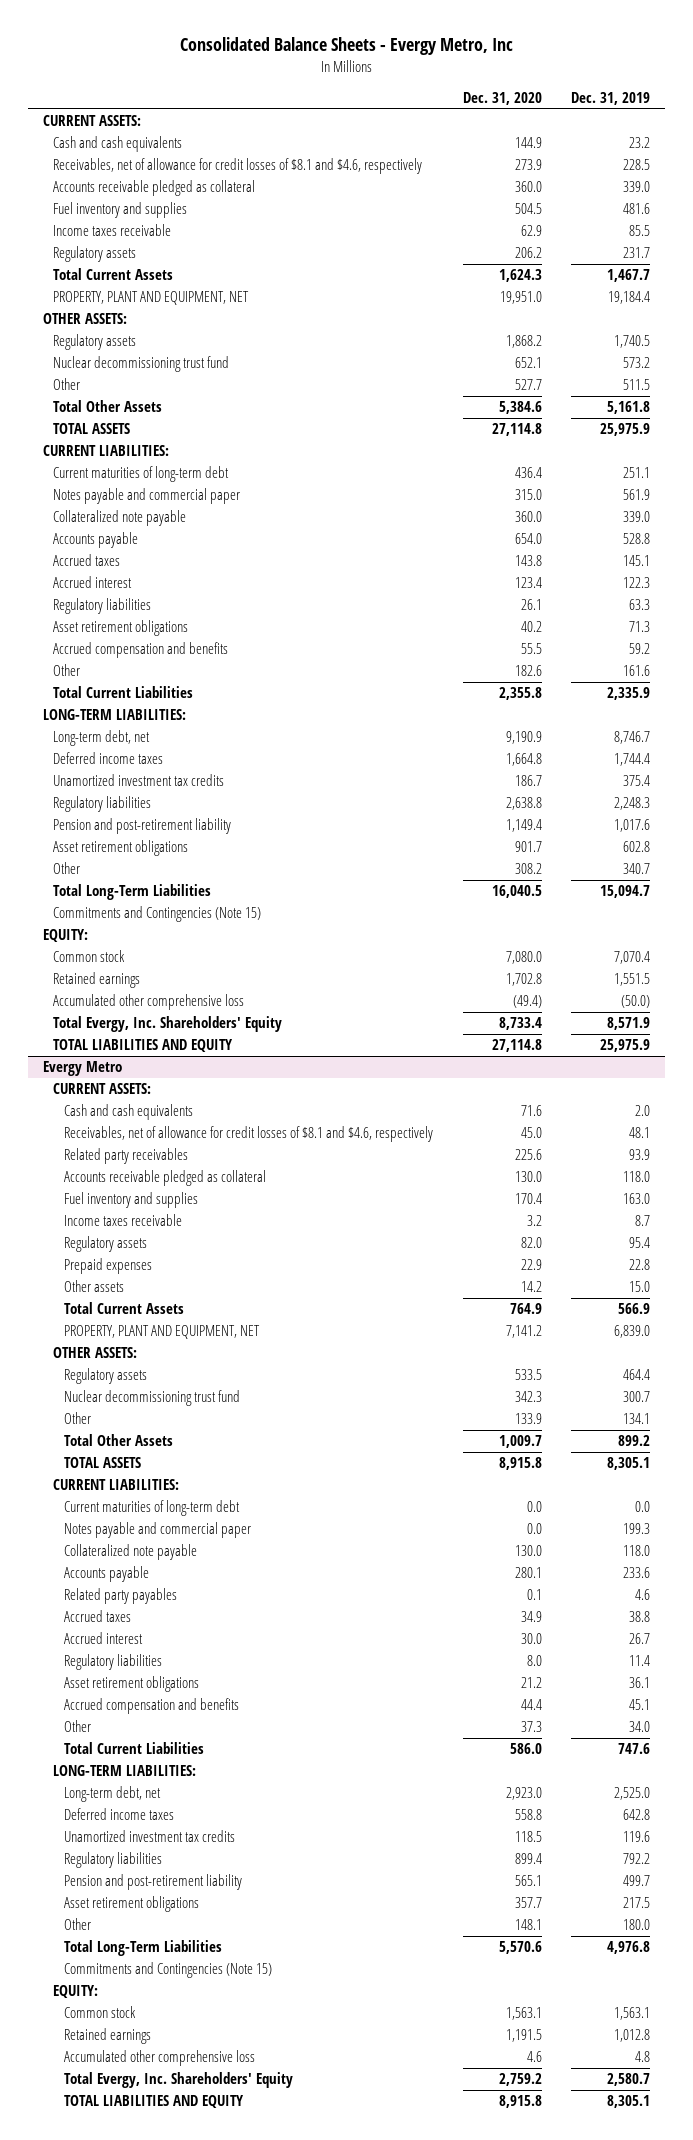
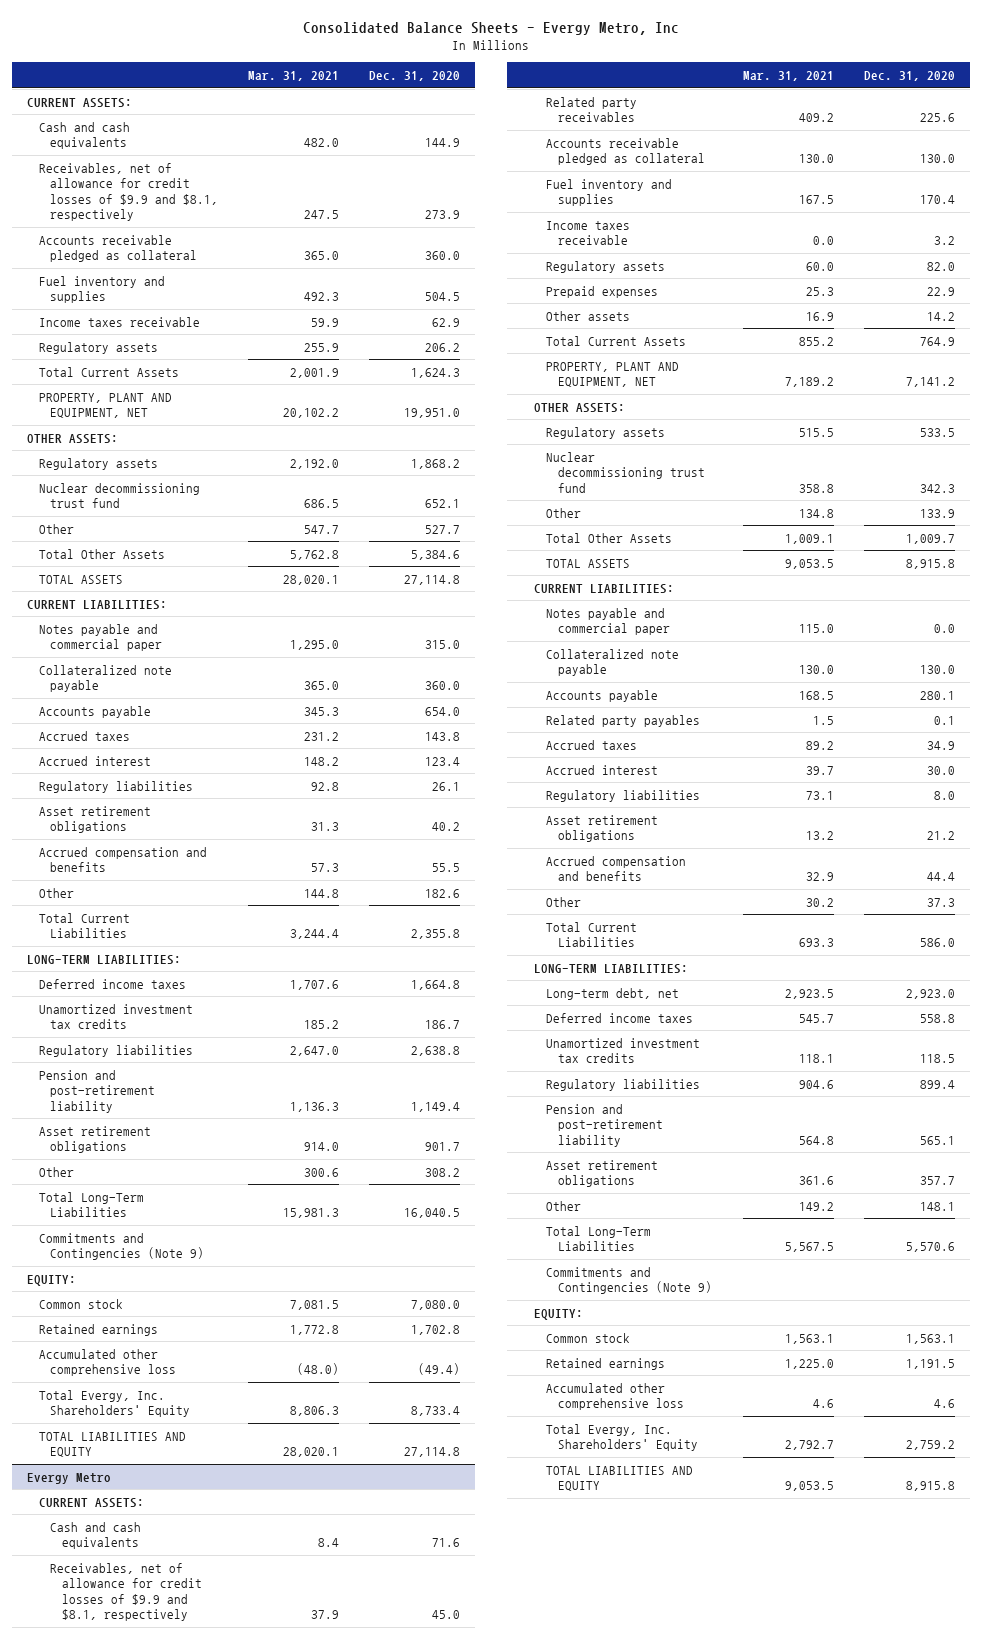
[571,92,651,106] Dec. 31, 2019 -> none
none -> [248,71,340,82] Mar. 31, 2021
[53,158,423,175] Receivables, net of allowance for credit losses of $8.1 and $4.6, respectively -> [38,162,219,222] Receivables, net of allowance for credit losses of $9.9 and $8.1, respectively
[53,466,230,483] Current maturities of long-term debt -> none
[53,730,151,747] Long-term debt, net -> none
[53,906,262,923] Commitments and Contingencies (Note 15) -> [38,1232,205,1261] Commitments and Contingencies (Note 9)
[64,1126,434,1143] Receivables, net of allowance for credit losses of $8.1 and $4.6, respectively -> [50,1562,203,1622] Receivables, net of allowance for credit losses of $9.9 and $8.1, respectively
[64,1500,241,1517] Current maturities of long-term debt -> none
[64,1962,273,1979] Commitments and Contingencies (Note 15) -> [545,1266,712,1295] Commitments and Contingencies (Note 9)

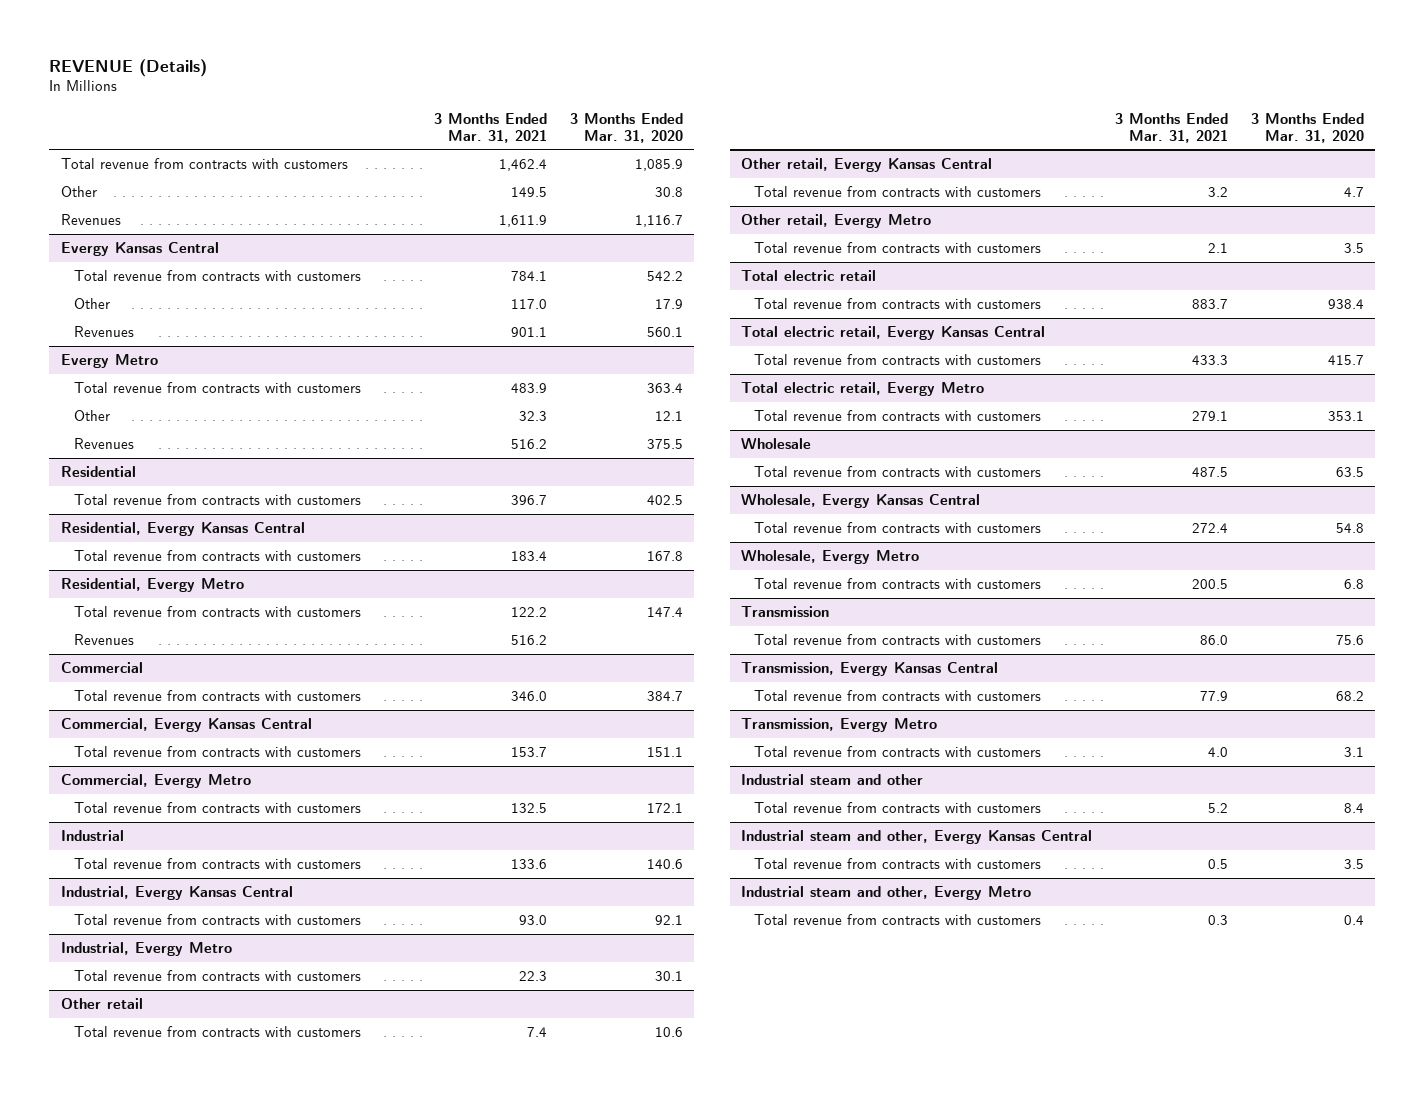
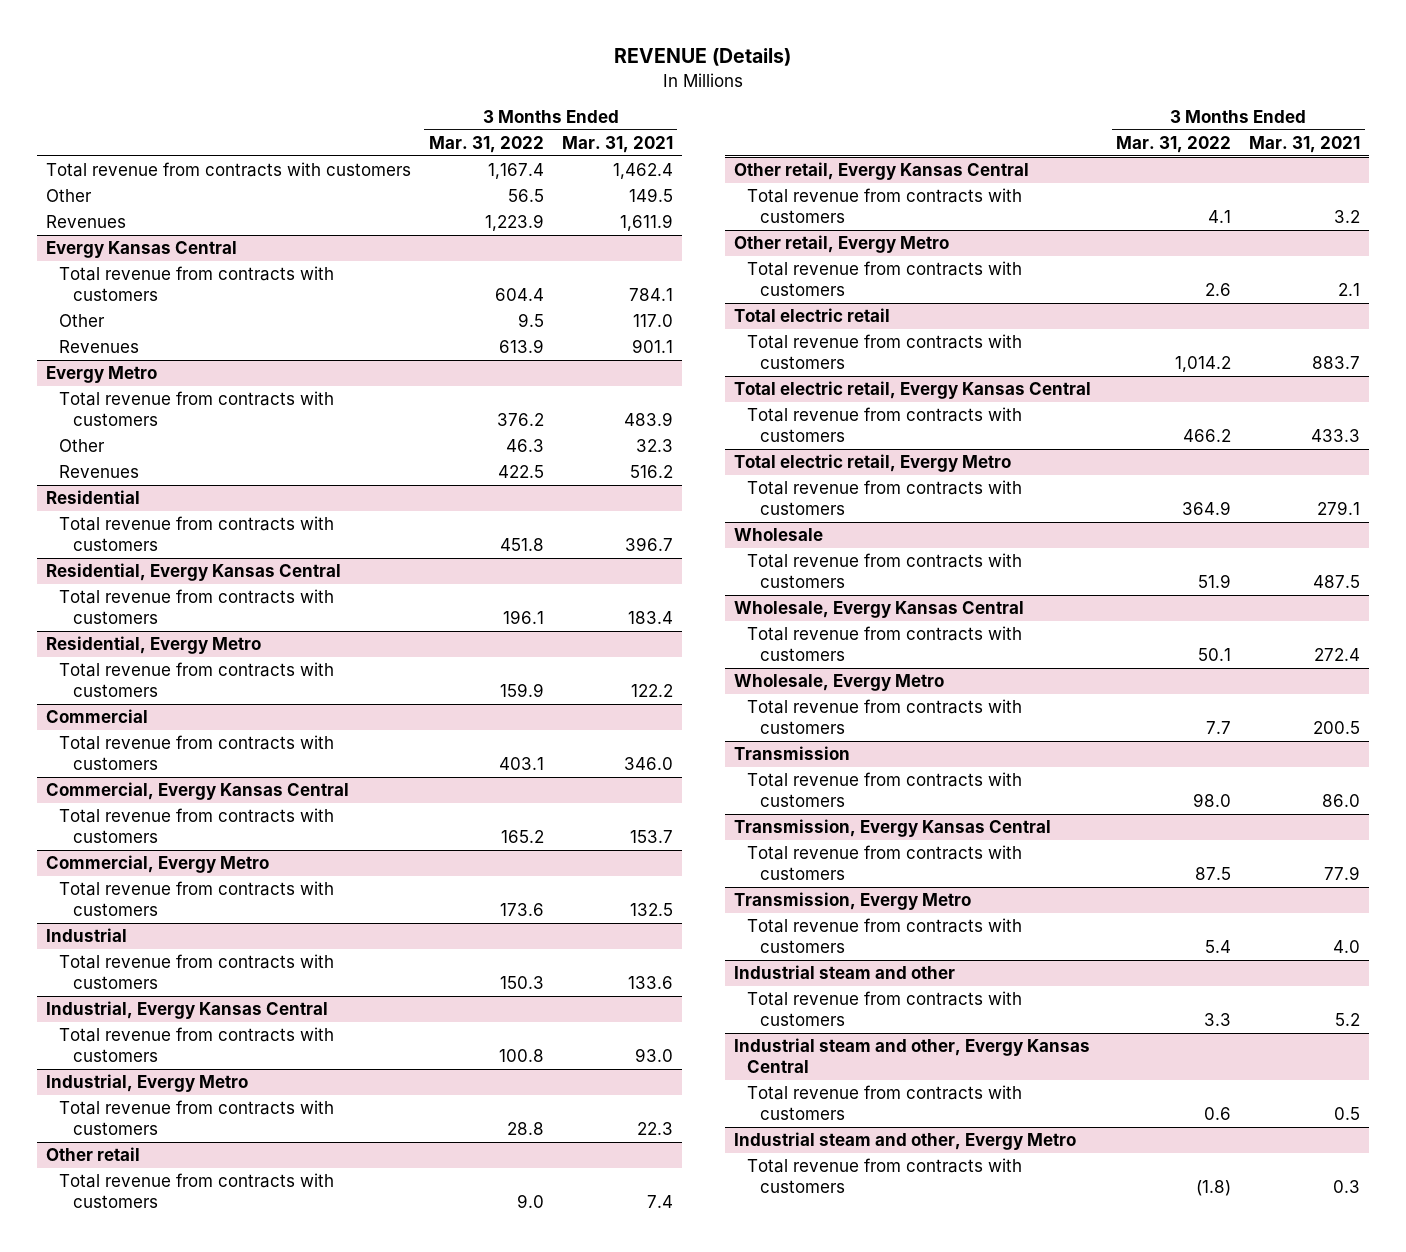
[569,112,683,143] 3 Months Ended Mar. 31, 2020 -> none
none -> [428,136,544,154] Mar. 31, 2022
[73,633,134,645] Revenues -> none

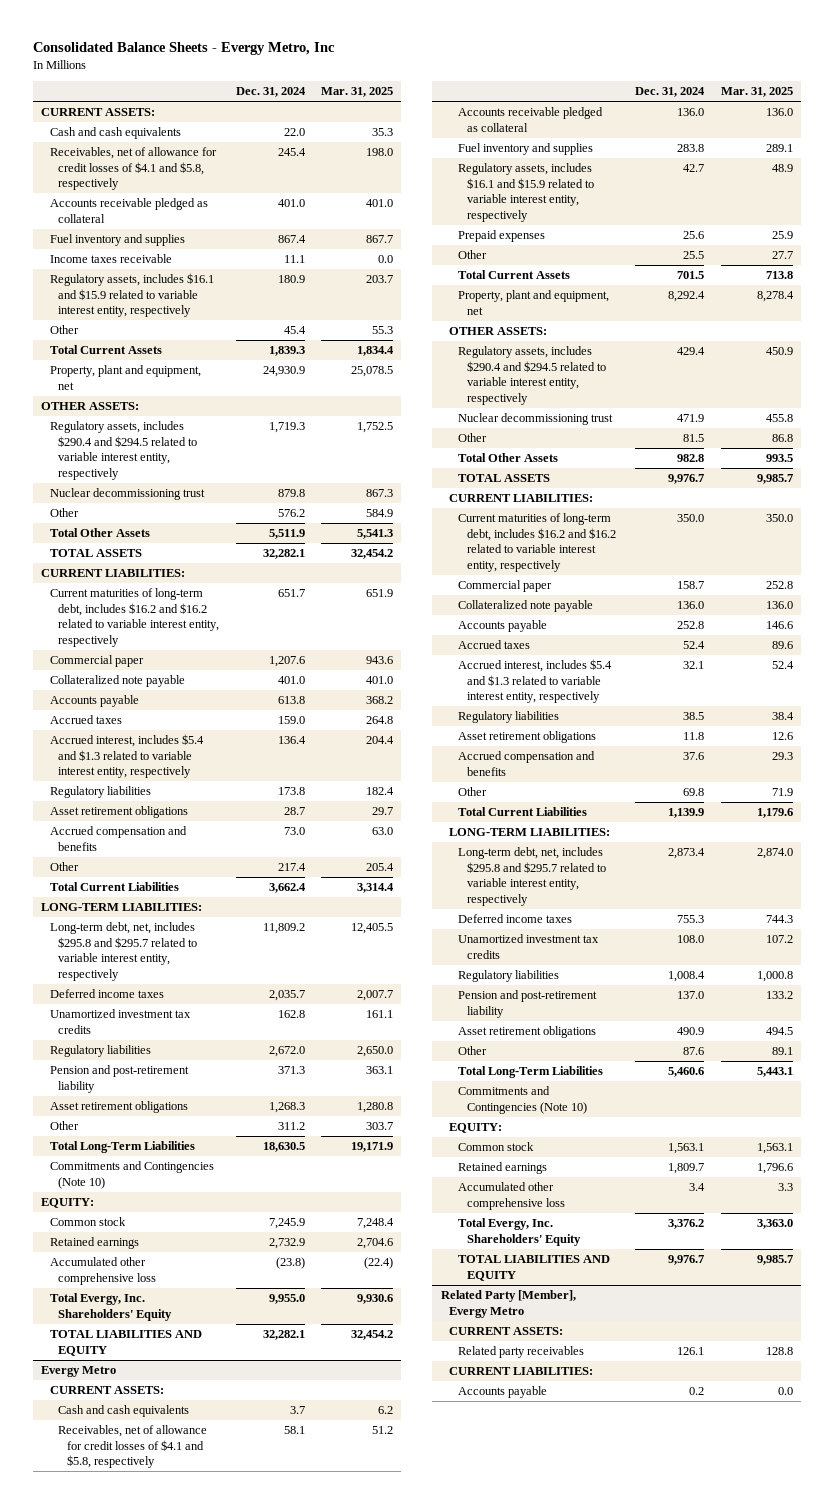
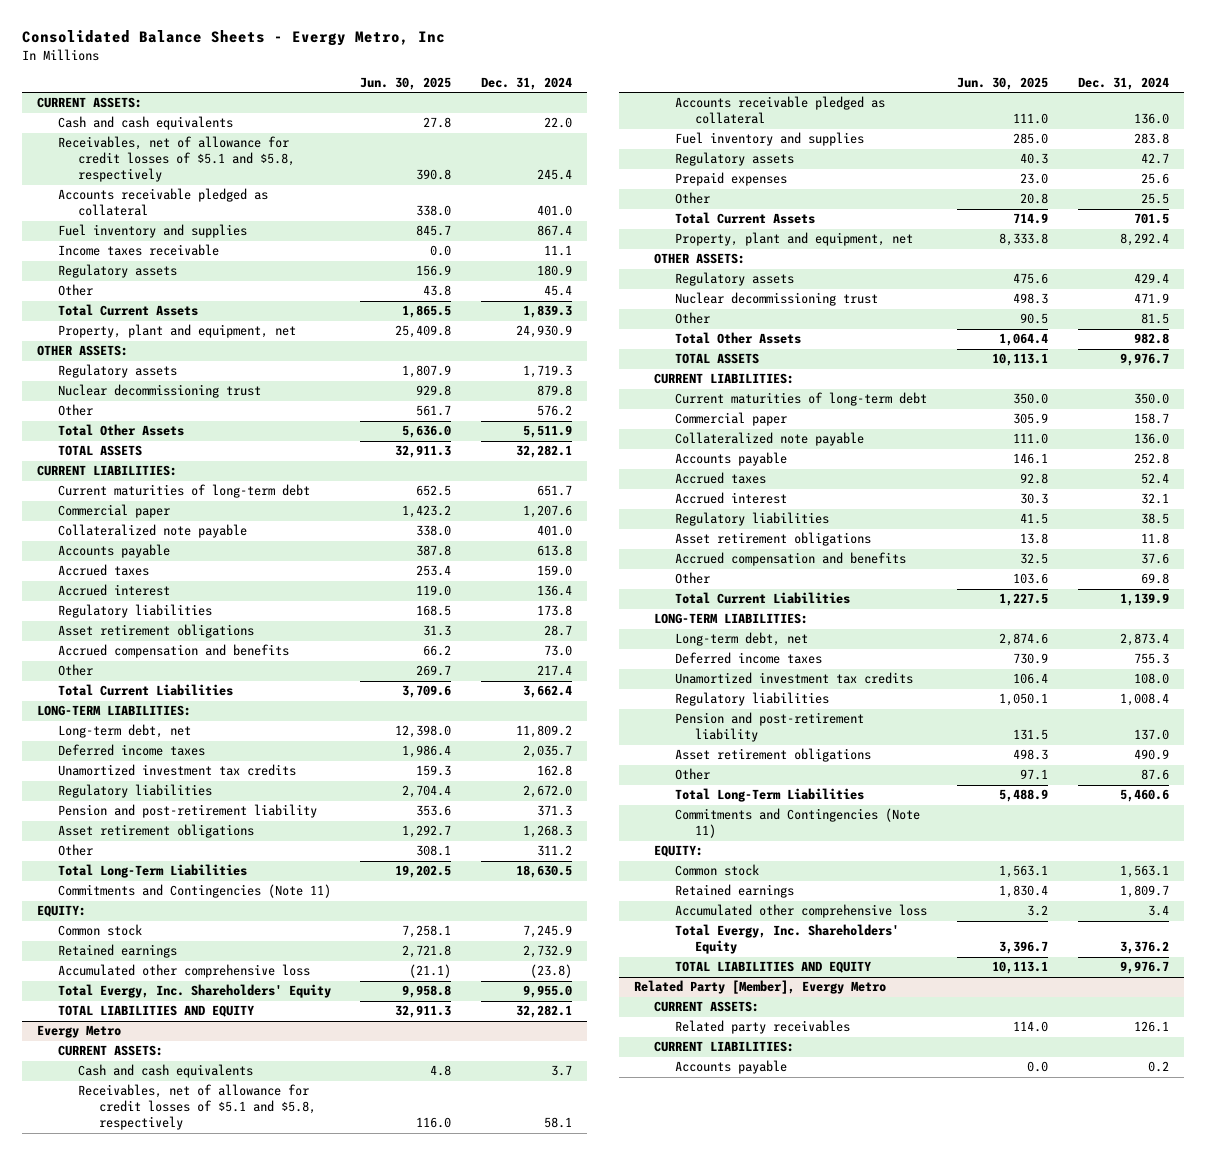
[321,87,394,98] Mar. 31, 2025 -> none
none -> [360,77,452,91] Jun. 30, 2025
[49,147,217,191] Receivables, net of allowance for credit losses of $4.1 and $5.8, respectively -> [57,136,296,183] Receivables, net of allowance for credit losses of $5.1 and $5.8, respectively
[49,273,214,318] Regulatory assets, includes $16.1 and $15.9 related to variable interest entity, respectively -> [57,264,177,279] Regulatory assets
[49,421,198,480] Regulatory assets, includes $290.4 and $294.5 related to variable interest entity, respectively -> [57,364,177,379] Regulatory assets
[49,588,220,647] Current maturities of long-term debt, includes $16.2 and $16.2 related to variable interest entity, respectively -> [57,484,310,499] Current maturities of long-term debt
[49,734,204,779] Accrued interest, includes $5.4 and $1.3 related to variable interest entity, respectively -> [57,584,170,597] Accrued interest
[49,922,198,981] Long-term debt, net, includes $295.8 and $295.7 related to variable interest entity, respectively -> [57,724,191,739] Long-term debt, net
[49,1161,214,1189] Commitments and Contingencies (Note 10) -> [57,884,331,899] Commitments and Contingencies (Note 11)
[58,1425,208,1469] Receivables, net of allowance for credit losses of $4.1 and $5.8, respectively -> [78,1084,316,1131] Receivables, net of allowance for credit losses of $5.1 and $5.8, respectively
[458,163,594,222] Regulatory assets, includes $16.1 and $15.9 related to variable interest entity, respectively -> [674,152,794,167] Regulatory assets
[458,346,606,405] Regulatory assets, includes $290.4 and $294.5 related to variable interest entity, respectively -> [674,272,794,287] Regulatory assets
[458,513,616,572] Current maturities of long-term debt, includes $16.2 and $16.2 related to variable interest entity, respectively -> [674,392,927,407] Current maturities of long-term debt
[458,659,613,704] Accrued interest, includes $5.4 and $1.3 related to variable interest entity, respectively -> [674,492,787,505] Accrued interest
[458,847,606,906] Long-term debt, net, includes $295.8 and $295.7 related to variable interest entity, respectively -> [674,632,808,647] Long-term debt, net
[458,1086,587,1114] Commitments and Contingencies (Note 10) -> [674,808,920,839] Commitments and Contingencies (Note 11)

